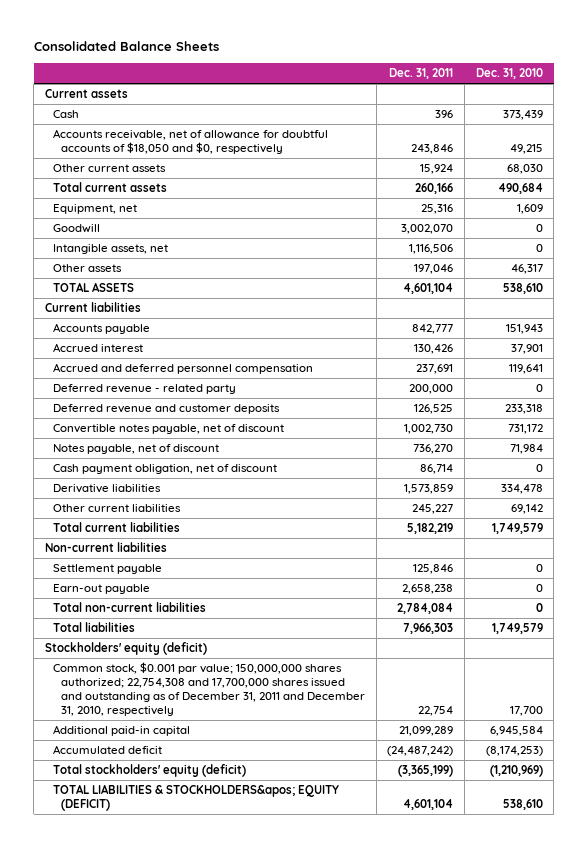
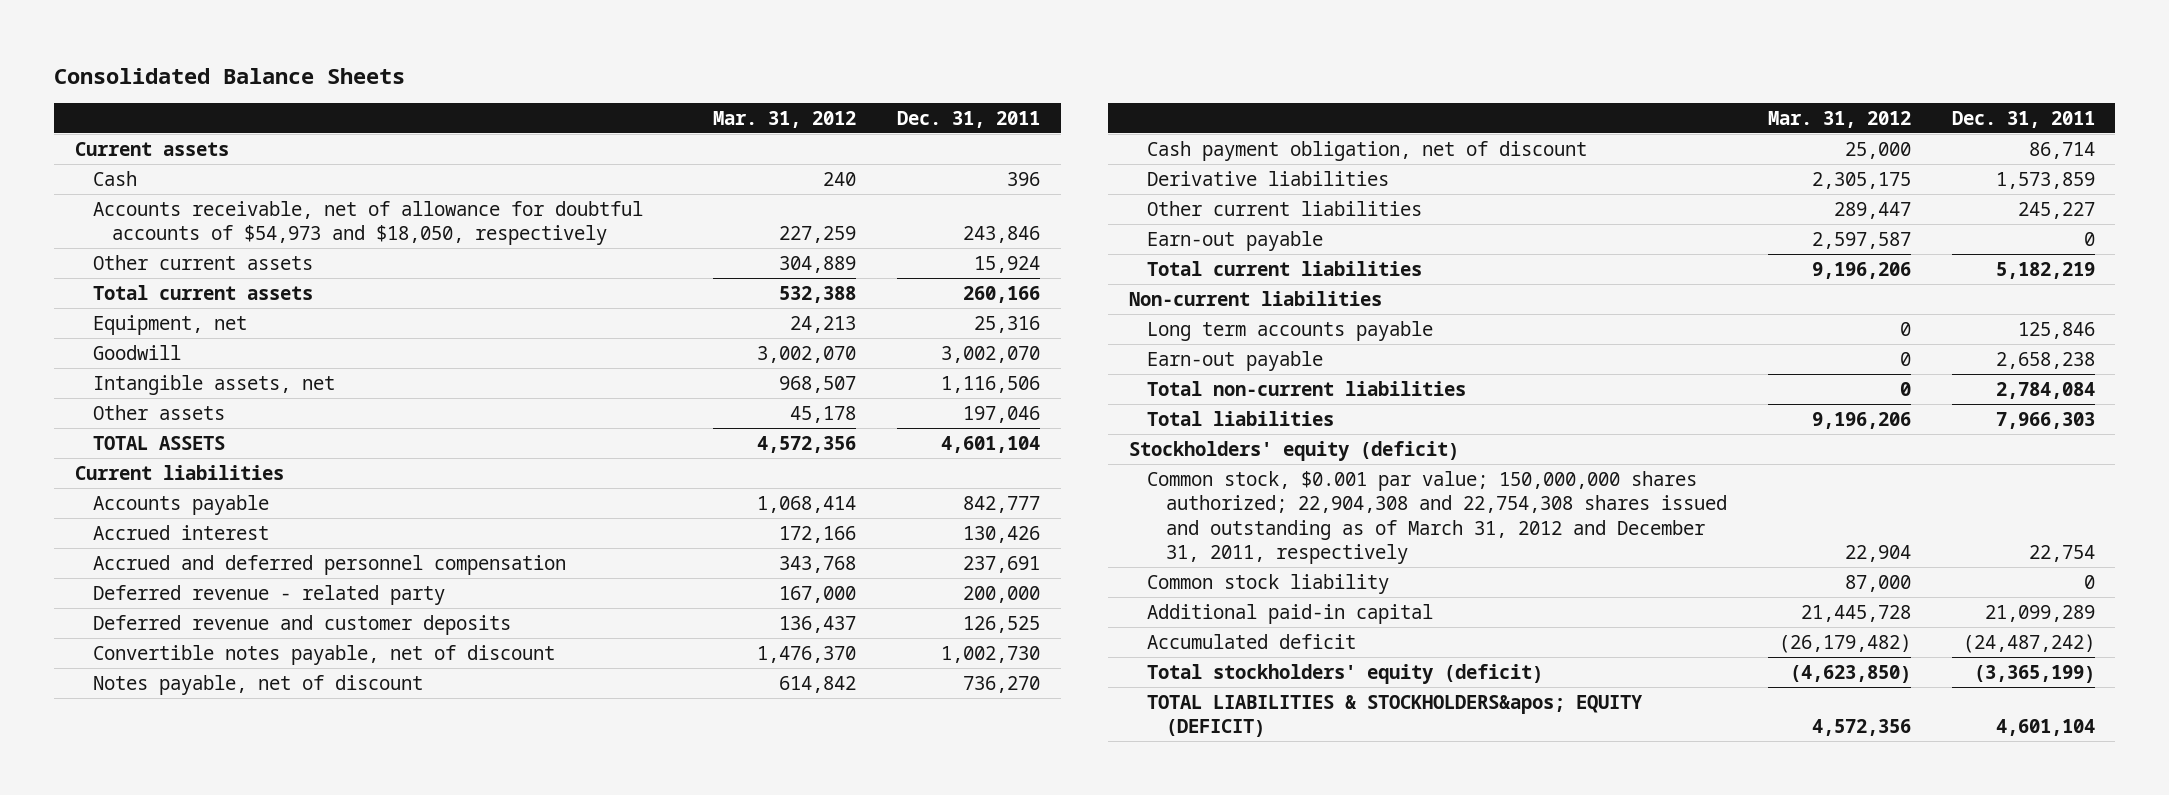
[475,68,543,80] Dec. 31, 2010 -> none
none -> [713,110,857,128] Mar. 31, 2012
[52,129,328,155] Accounts receivable, net of allowance for doubtful accounts of $18,050 and $0, respectively -> [93,200,644,246] Accounts receivable, net of allowance for doubtful accounts of $54,973 and $18,050, respectively
none -> [1147,230,1324,251] Earn-out payable
[52,564,162,575] Settlement payable -> [1147,320,1434,341] Long term accounts payable
[52,662,366,716] Common stock, $0.001 par value; 150,000,000 shares authorized; 22,754,308 and 17,700,000 shares issued and outstanding as of December 31, 2011 and December 31, 2010, respectively -> [1147,470,1727,564] Common stock, $0.001 par value; 150,000,000 shares authorized; 22,904,308 and 22,754,308 shares issued and outstanding as of March 31, 2012 and December 31, 2011, respectively
none -> [1147,573,1390,594] Common stock liability

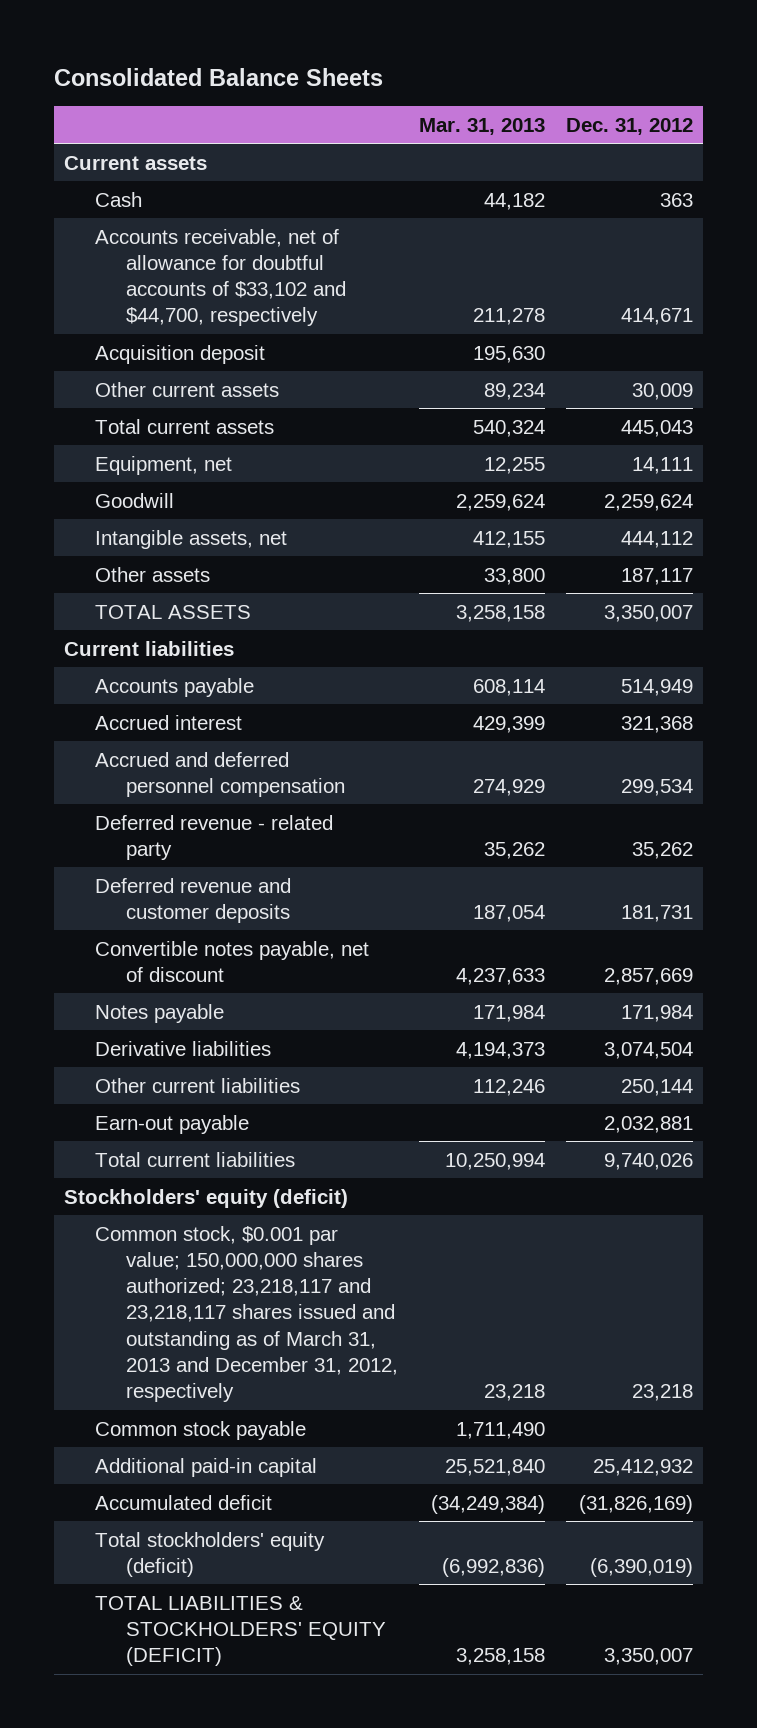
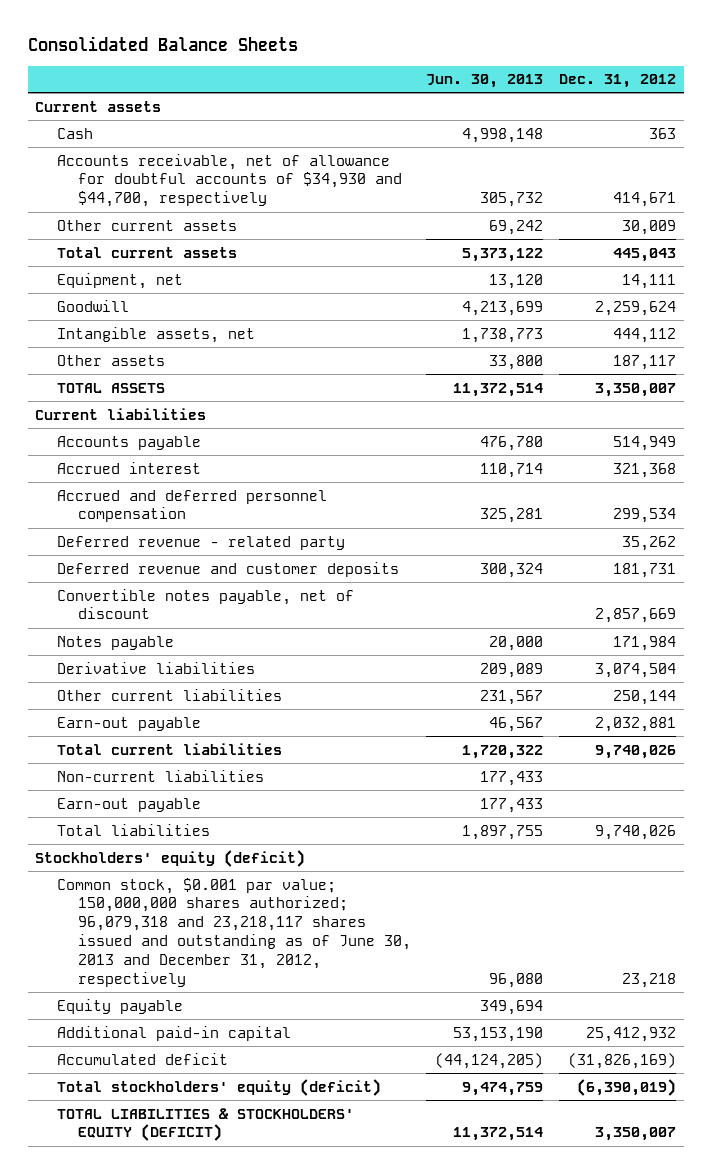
[419,117,546,135] Mar. 31, 2013 -> none
none -> [426,74,544,89] Jun. 30, 2013
[95,344,266,364] Acquisition deposit -> none
[95,228,347,327] Accounts receivable, net of allowance for doubtful accounts of $33,102 and $44,700, respectively -> [56,153,402,208] Accounts receivable, net of allowance for doubtful accounts of $34,930 and $44,700, respectively
none -> [56,769,264,782] Non-current liabilities
none -> [56,797,201,812] Earn-out payable
none -> [56,823,210,836] Total liabilities
[95,1420,307,1440] Common stock payable -> none
[95,1225,399,1403] Common stock, $0.001 par value; 150,000,000 shares authorized; 23,218,117 and 23,218,117 shares issued and outstanding as of March 31, 2013 and December 31, 2012, respectively -> [56,877,411,987] Common stock, $0.001 par value; 150,000,000 shares authorized; 96,079,318 and 23,218,117 shares issued and outstanding as of June 30, 2013 and December 31, 2012, respectively
none -> [56,998,183,1014] Equity payable

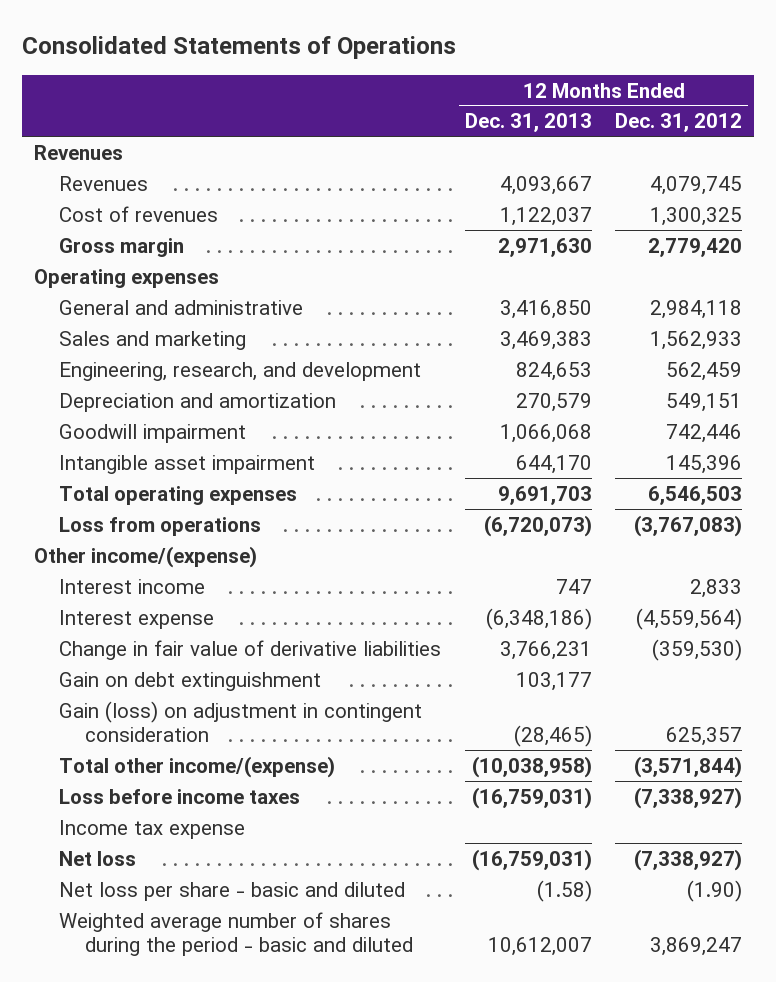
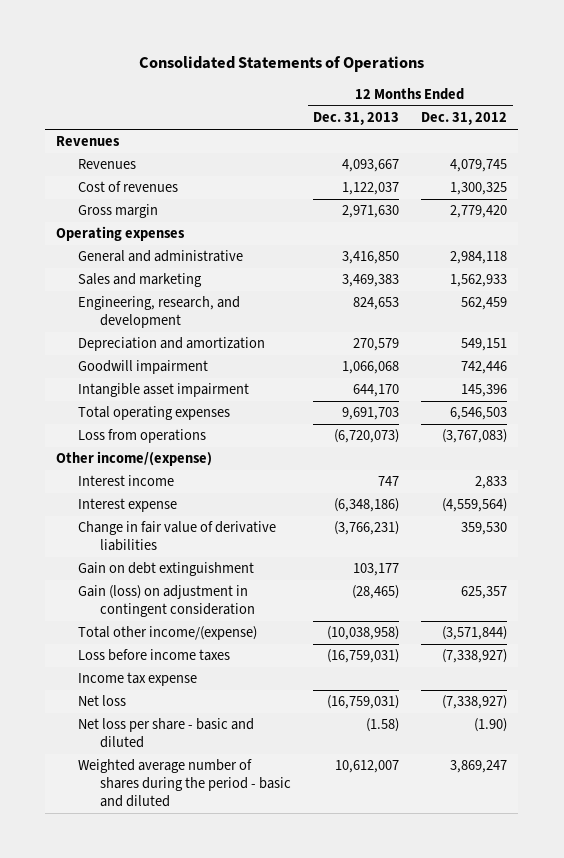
[499,640,592,660] 3,766,231 -> [334,521,400,536] (3,766,231)
[652,638,743,661] (359,530) -> [461,522,508,536] 359,530

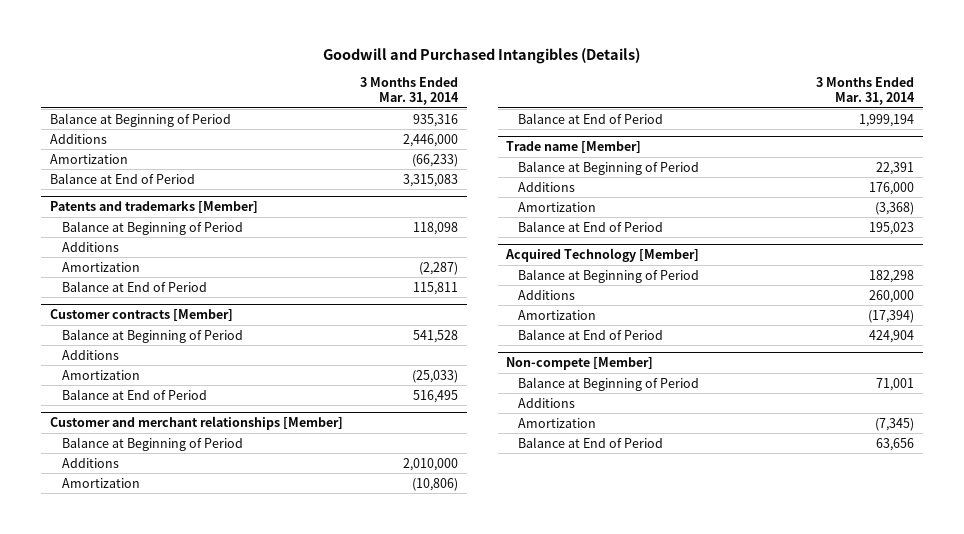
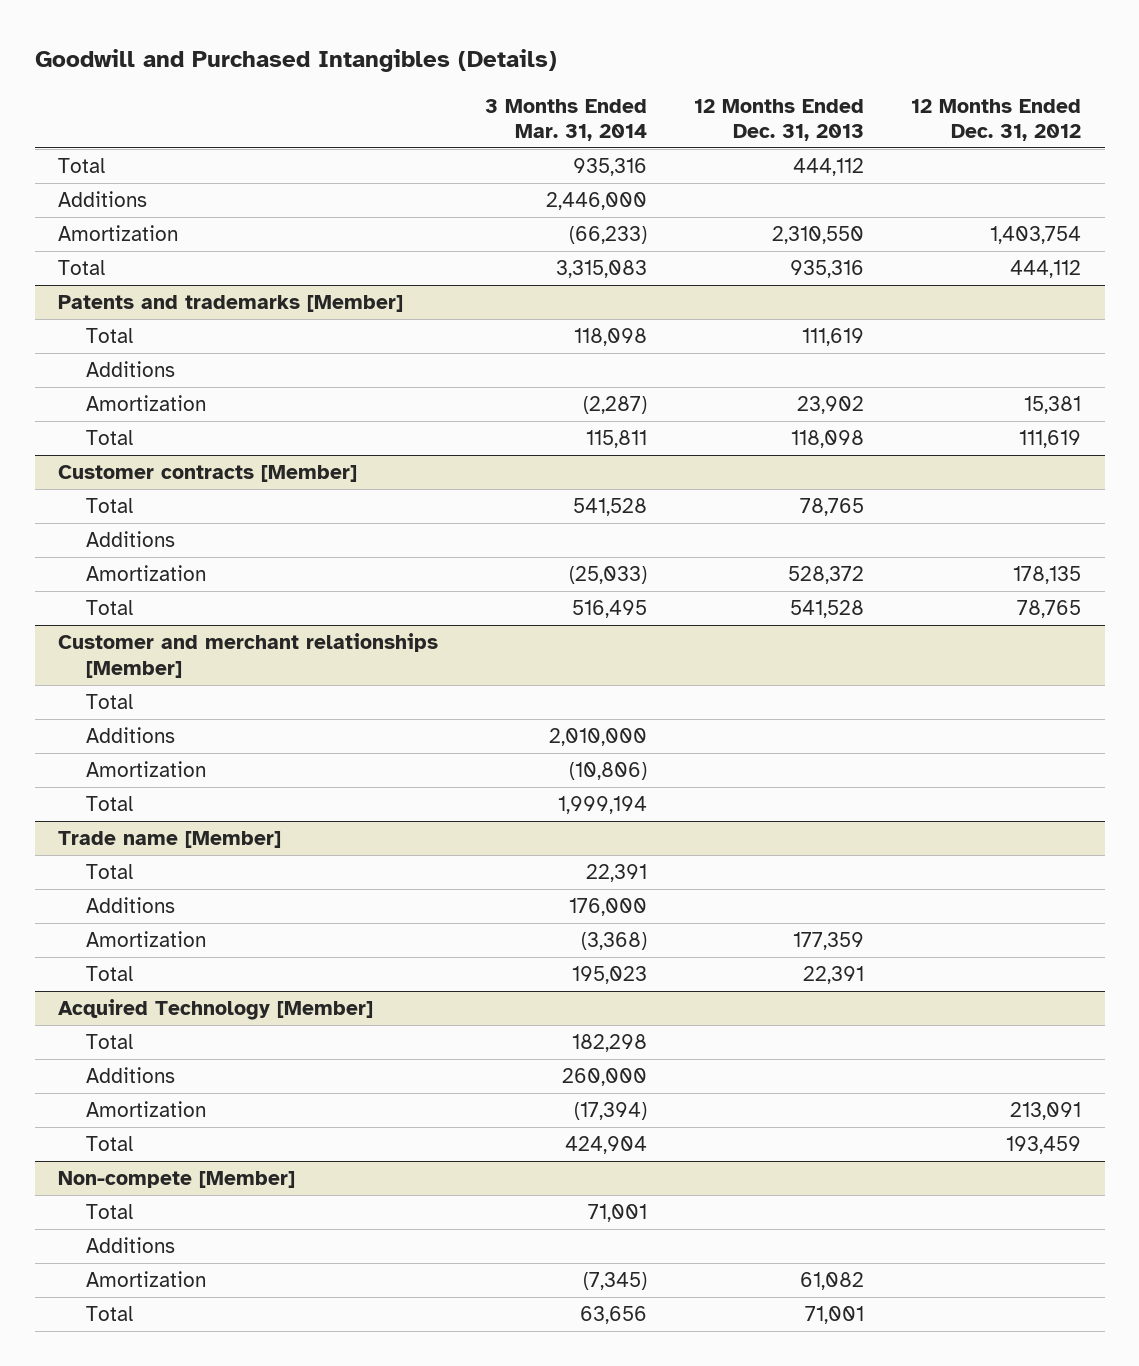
none -> [694,98,865,142] 12 Months Ended Dec. 31, 2013
none -> [911,98,1082,142] 12 Months Ended Dec. 31, 2012
[49,112,231,127] Balance at Beginning of Period -> [58,158,106,174] Total
[49,172,195,184] Balance at End of Period -> [58,260,106,276] Total
[61,220,243,235] Balance at Beginning of Period -> [86,328,134,344] Total
[61,280,207,292] Balance at End of Period -> [86,430,134,446] Total
[61,328,243,343] Balance at Beginning of Period -> [86,498,134,514] Total
[61,388,207,400] Balance at End of Period -> [86,600,134,616] Total
[61,436,243,451] Balance at Beginning of Period -> [86,694,134,710] Total
[518,112,664,124] Balance at End of Period -> [86,796,134,812] Total
[518,160,700,175] Balance at Beginning of Period -> [86,864,134,880] Total
[518,220,664,232] Balance at End of Period -> [86,966,134,982] Total
[518,268,700,283] Balance at Beginning of Period -> [86,1034,134,1050] Total
[518,328,664,340] Balance at End of Period -> [86,1136,134,1152] Total
[518,376,700,391] Balance at Beginning of Period -> [86,1204,134,1220] Total
[518,436,664,448] Balance at End of Period -> [86,1306,134,1322] Total

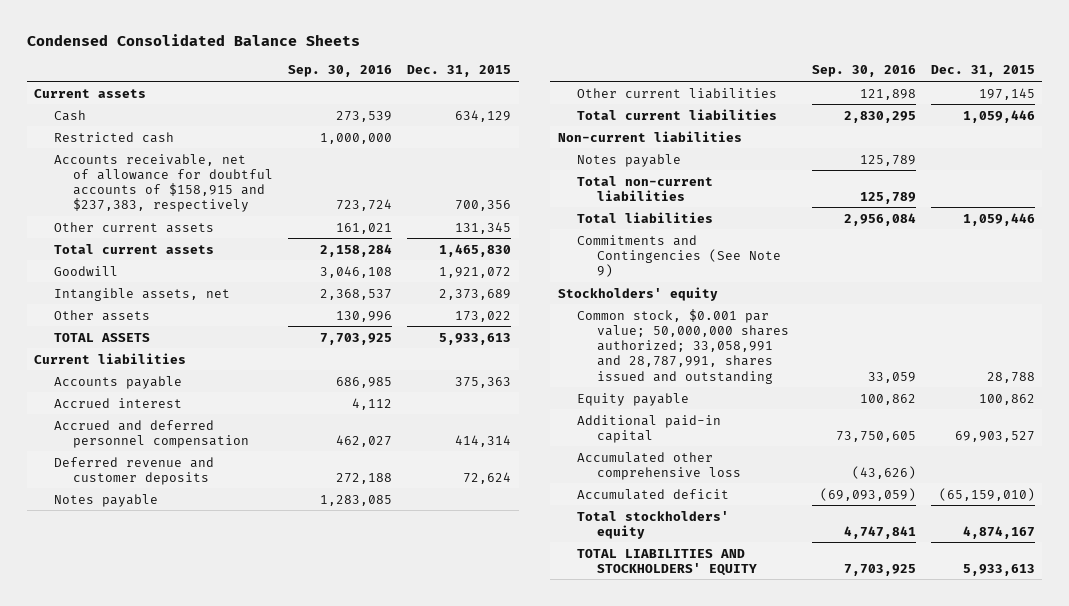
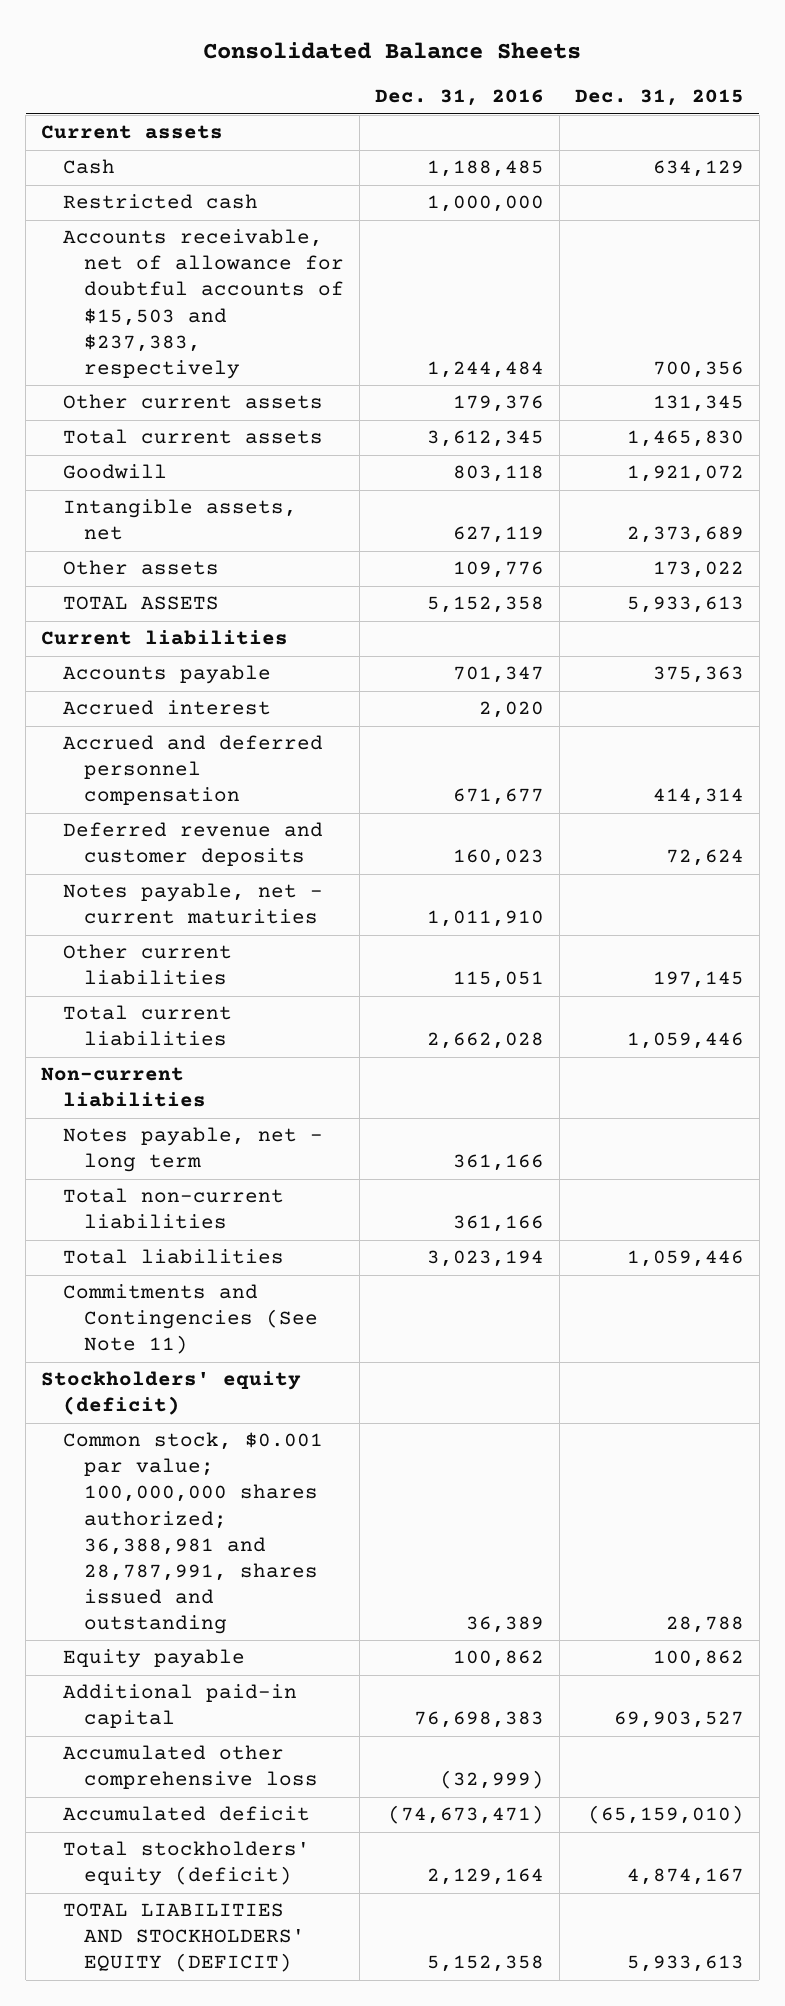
[26,34,360,47] Condensed Consolidated Balance Sheets -> [203,42,582,60] Consolidated Balance Sheets
[288,65,393,78] Sep. 30, 2016 -> none
none -> [375,89,545,107] Dec. 31, 2016
[53,153,274,213] Accounts receivable, net of allowance for doubtful accounts of $158,915 and $237,383, respectively -> [62,229,345,379] Accounts receivable, net of allowance for doubtful accounts of $15,503 and $237,383, respectively
[53,493,158,507] Notes payable -> [62,883,323,925] Notes payable, net - current maturities
[577,153,682,167] Notes payable -> [62,1127,323,1173] Notes payable, net - long term
[577,234,782,278] Commitments and Contingencies (See Note 9) -> [62,1284,319,1355] Commitments and Contingencies (See Note 11)
[557,286,718,301] Stockholders' equity -> [40,1371,301,1416] Stockholders' equity (deficit)
[577,308,790,384] Common stock, $0.001 par value; 50,000,000 shares authorized; 33,058,991 and 28,787,991, shares issued and outstanding -> [62,1432,323,1634] Common stock, $0.001 par value; 100,000,000 shares authorized; 36,388,981 and 28,787,991, shares issued and outstanding
[577,510,730,539] Total stockholders' equity -> [62,1841,310,1887] Total stockholders' equity (deficit)
[577,548,758,576] TOTAL LIABILITIES AND STOCKHOLDERS' EQUITY -> [62,1903,306,1973] TOTAL LIABILITIES AND STOCKHOLDERS' EQUITY (DEFICIT)

